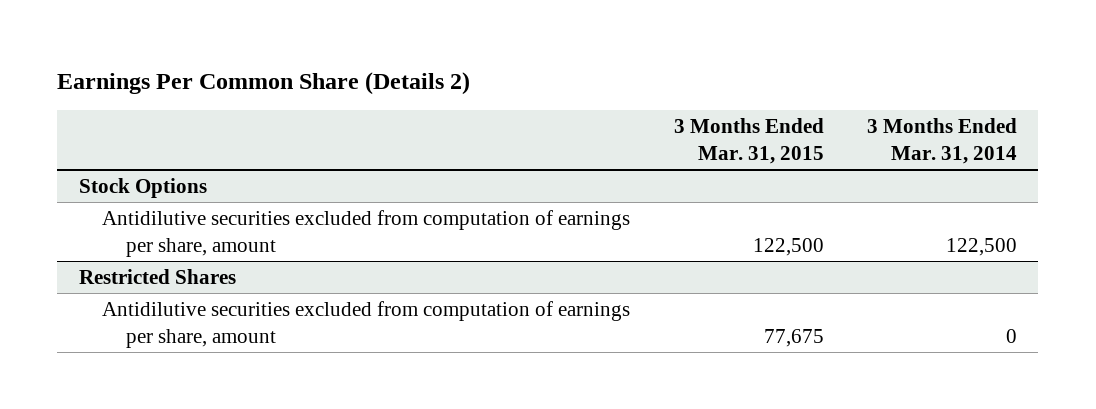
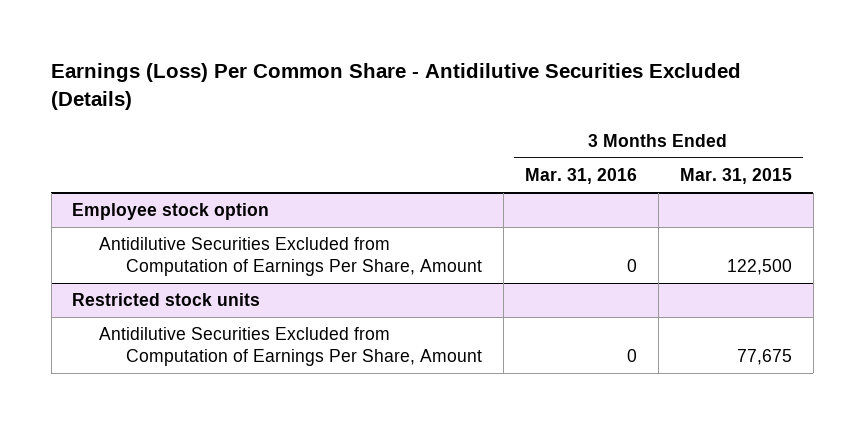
[57,72,471,96] Earnings Per Common Share (Details 2) -> [51,63,742,110] Earnings (Loss) Per Common Share - Antidilutive Securities Excluded (Details)
[866,118,1017,164] 3 Months Ended Mar. 31, 2014 -> none
none -> [525,168,638,185] Mar. 31, 2016
[78,268,236,284] Restricted Shares -> none
[78,177,207,198] Stock Options -> [72,203,270,221] Employee stock option
[102,209,631,257] Antidilutive securities excluded from computation of earnings per share, amount -> [99,237,483,277] Antidilutive Securities Excluded from Computation of Earnings Per Share, Amount
none -> [72,293,261,307] Restricted stock units
[102,300,631,348] Antidilutive securities excluded from computation of earnings per share, amount -> [99,327,483,367] Antidilutive Securities Excluded from Computation of Earnings Per Share, Amount

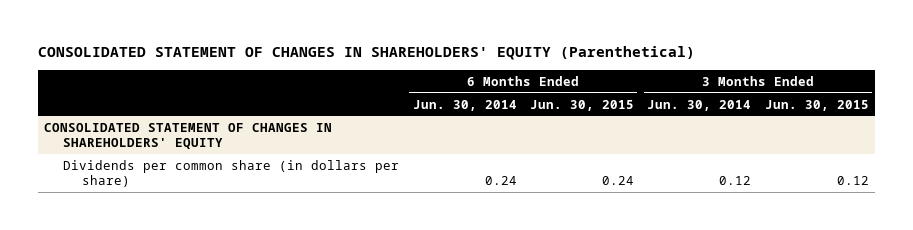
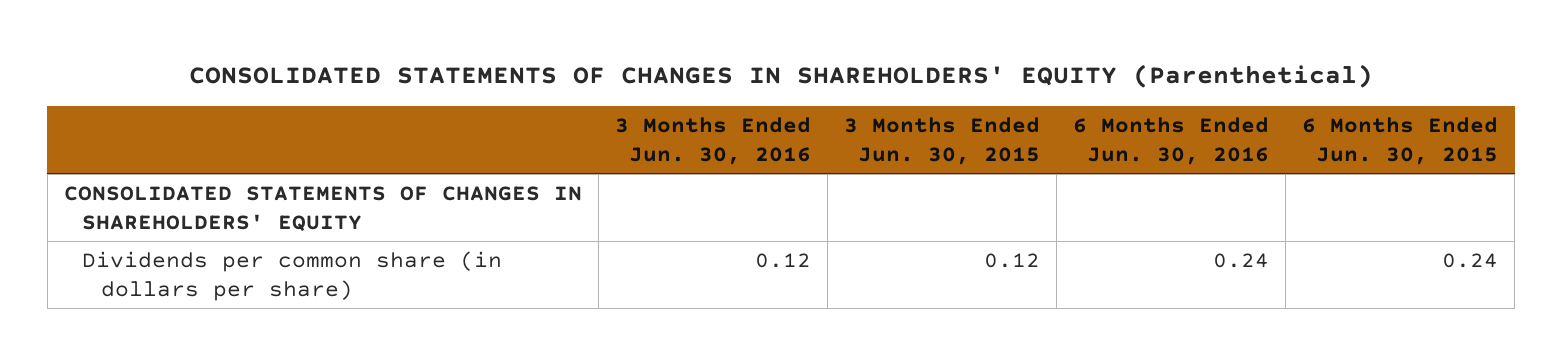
[37,46,695,61] CONSOLIDATED STATEMENT OF CHANGES IN SHAREHOLDERS' EQUITY (Parenthetical) -> [188,63,1373,88] CONSOLIDATED STATEMENTS OF CHANGES IN SHAREHOLDERS' EQUITY (Parenthetical)
[412,99,517,111] Jun. 30, 2014 -> none
[647,99,752,111] Jun. 30, 2014 -> none
none -> [614,117,811,165] 3 Months Ended Jun. 30, 2016
none -> [1073,117,1270,165] 6 Months Ended Jun. 30, 2016
[44,122,333,150] CONSOLIDATED STATEMENT OF CHANGES IN SHAREHOLDERS' EQUITY -> [63,186,582,232] CONSOLIDATED STATEMENTS OF CHANGES IN SHAREHOLDERS' EQUITY

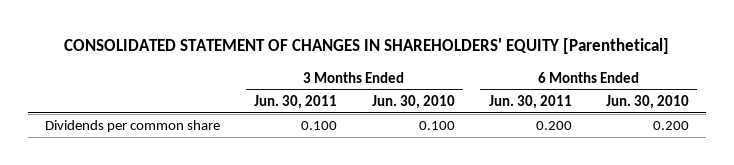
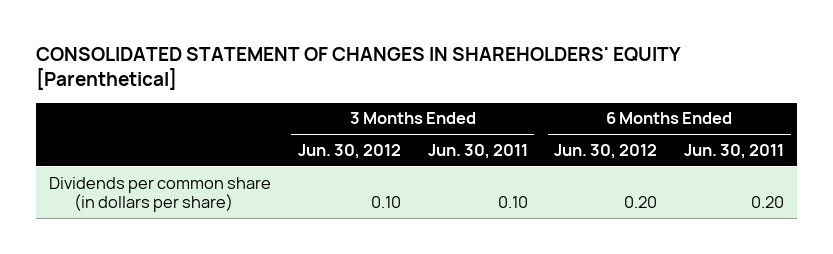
[371,95,455,110] Jun. 30, 2010 -> none
[605,95,689,110] Jun. 30, 2010 -> none
none -> [297,143,401,159] Jun. 30, 2012
none -> [554,143,658,159] Jun. 30, 2012
[45,120,221,133] Dividends per common share -> [49,176,272,213] Dividends per common share (in dollars per share)
[301,121,338,131] 0.100 -> [497,196,528,209] 0.10
[535,121,572,131] 0.200 -> [751,196,785,209] 0.20

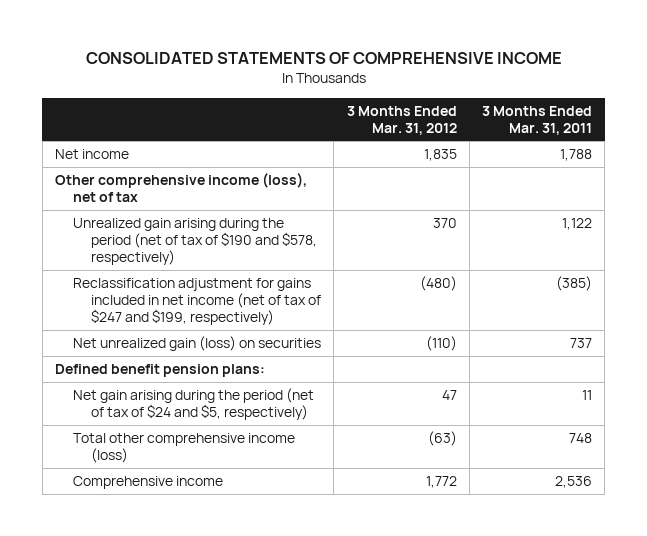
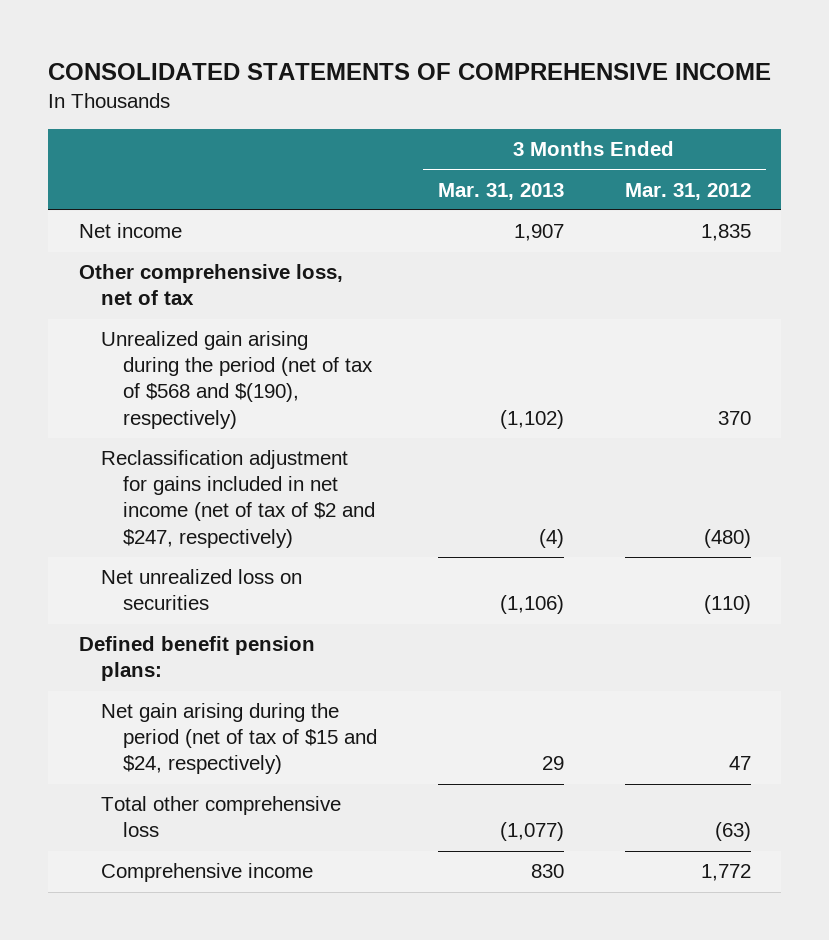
[482,105,593,135] 3 Months Ended Mar. 31, 2011 -> none
none -> [438,182,565,200] Mar. 31, 2013
[55,173,308,202] Other comprehensive income (loss), net of tax -> [78,264,343,306] Other comprehensive loss, net of tax
[73,218,317,265] Unrealized gain arising during the period (net of tax of $190 and $578, respectively) -> [100,331,374,429] Unrealized gain arising during the period (net of tax of $568 and $(190), respectively)
[73,278,321,325] Reclassification adjustment for gains included in net income (net of tax of $247 and $199, respectively) -> [100,450,376,548] Reclassification adjustment for gains included in net income (net of tax of $2 and $247, respectively)
[73,336,322,352] Net unrealized gain (loss) on securities -> [100,569,302,611] Net unrealized loss on securities
[73,388,315,420] Net gain arising during the period (net of tax of $24 and $5, respectively) -> [100,703,378,775] Net gain arising during the period (net of tax of $15 and $24, respectively)
[73,433,296,463] Total other comprehensive income (loss) -> [100,796,341,838] Total other comprehensive loss

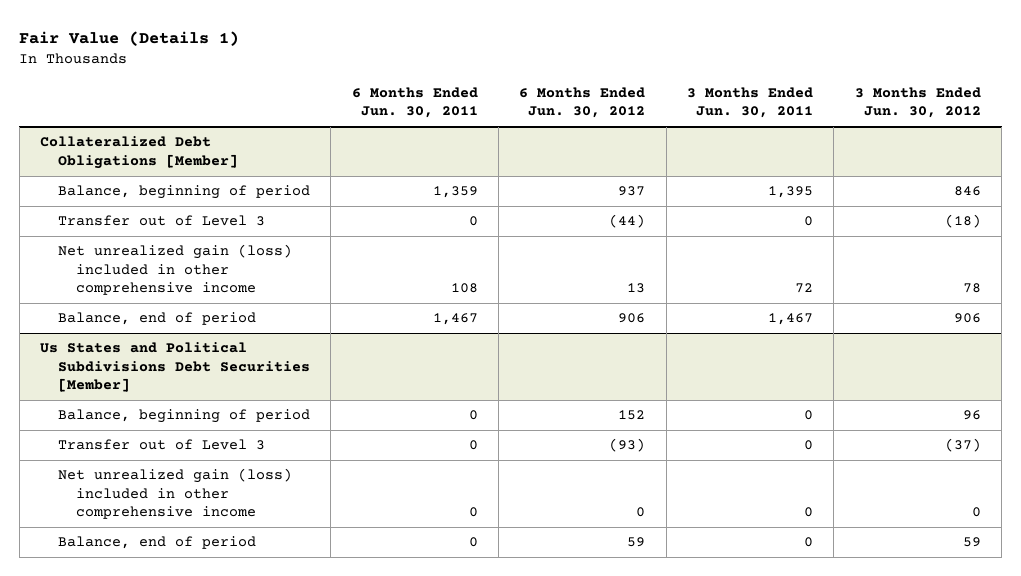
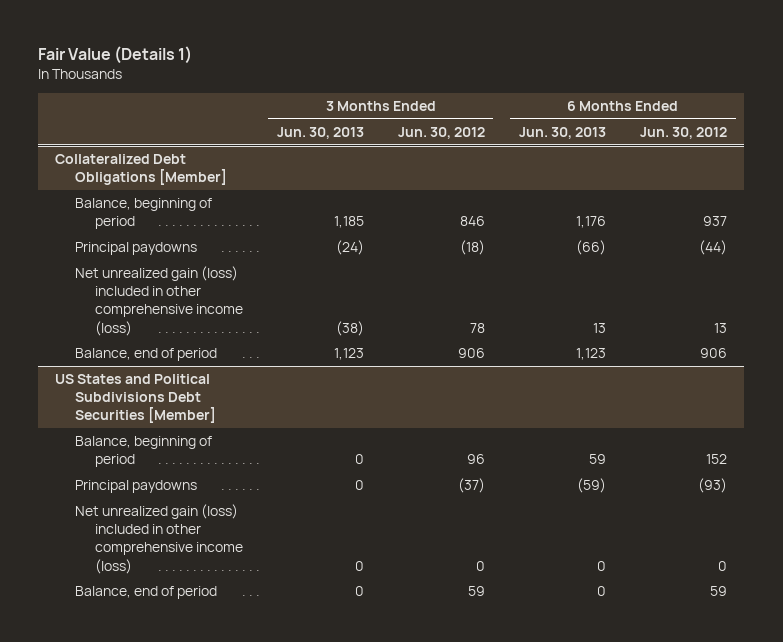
[351,86,478,119] 6 Months Ended Jun. 30, 2011 -> none
[687,86,814,119] 3 Months Ended Jun. 30, 2011 -> none
none -> [276,126,364,139] Jun. 30, 2013
none -> [518,126,606,139] Jun. 30, 2013
[58,215,266,227] Transfer out of Level 3 -> [75,241,198,255] Principal paydowns
[58,244,293,296] Net unrealized gain (loss) included in other comprehensive income -> [75,265,243,336] Net unrealized gain (loss) included in other comprehensive income (loss)
[40,342,311,393] Us States and Political Subdivisions Debt Securities [Member] -> [55,373,217,424] US States and Political Subdivisions Debt Securities [Member]
[58,439,266,451] Transfer out of Level 3 -> [75,479,198,493] Principal paydowns
[58,468,293,520] Net unrealized gain (loss) included in other comprehensive income -> [75,503,243,574] Net unrealized gain (loss) included in other comprehensive income (loss)

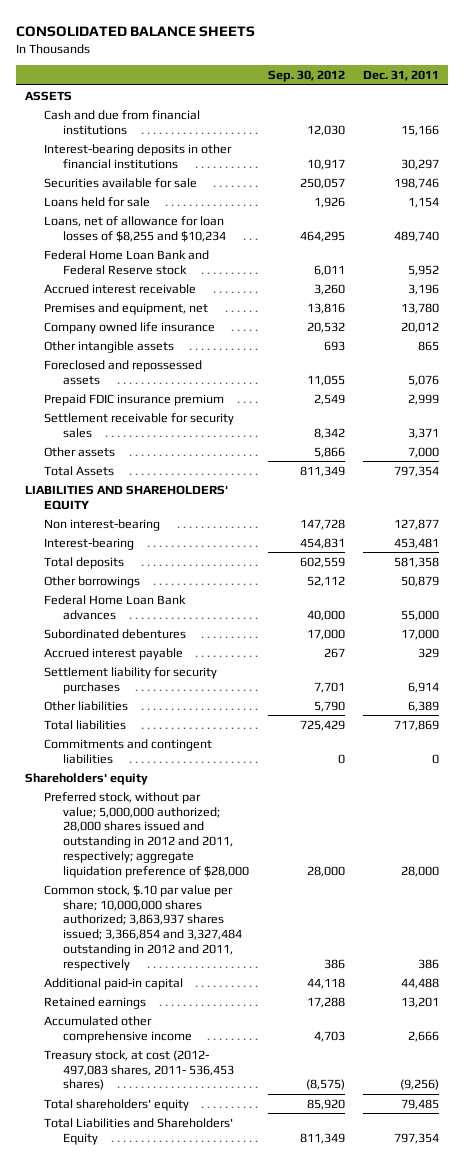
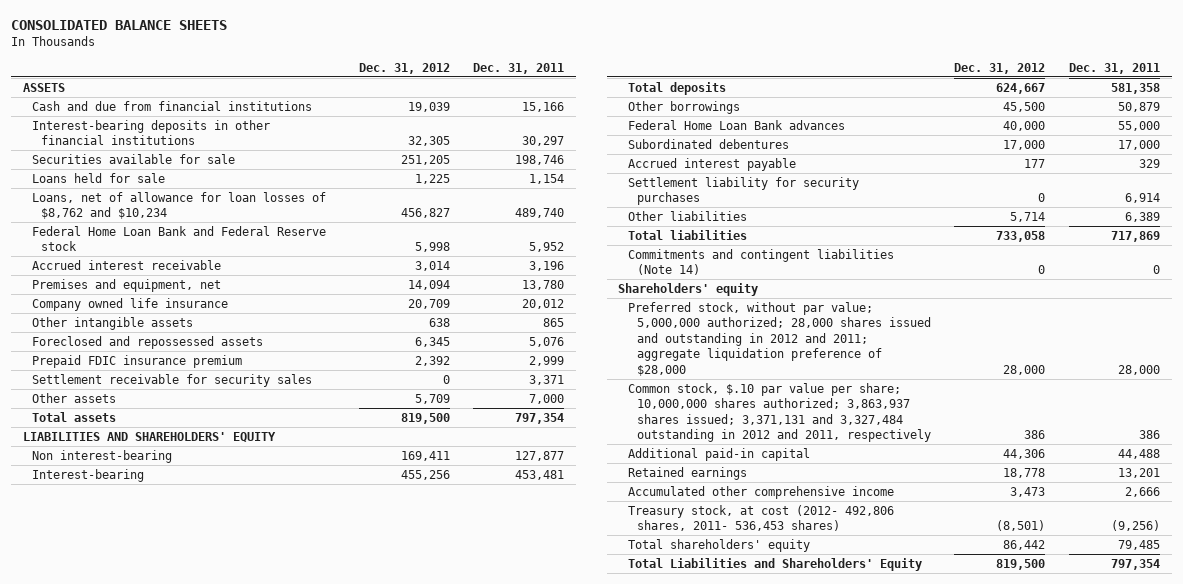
[267,69,345,82] Sep. 30, 2012 -> none
none -> [358,63,450,75] Dec. 31, 2012
[44,215,227,242] Loans, net of allowance for loan losses of $8,255 and $10,234 -> [31,191,326,220] Loans, net of allowance for loan losses of $8,762 and $10,234
[44,465,115,476] Total Assets -> [31,411,116,422] Total assets
[44,738,213,764] Commitments and contingent liabilities -> [627,248,894,276] Commitments and contingent liabilities (Note 14)
[44,791,250,878] Preferred stock, without par value; 5,000,000 authorized; 28,000 shares issued and outstanding in 2012 and 2011, respectively; aggregate liquidation preference of $28,000 -> [627,301,931,376] Preferred stock, without par value; 5,000,000 authorized; 28,000 shares issued and outstanding in 2012 and 2011; aggregate liquidation preference of $28,000
[44,884,243,971] Common stock, $.10 par value per share; 10,000,000 shares authorized; 3,863,937 shares issued; 3,366,854 and 3,327,484 outstanding in 2012 and 2011, respectively -> [627,382,931,443] Common stock, $.10 par value per share; 10,000,000 shares authorized; 3,863,937 shares issued; 3,371,131 and 3,327,484 outstanding in 2012 and 2011, respectively
[44,1049,235,1091] Treasury stock, at cost (2012- 497,083 shares, 2011- 536,453 shares) -> [627,504,894,532] Treasury stock, at cost (2012- 492,806 shares, 2011- 536,453 shares)

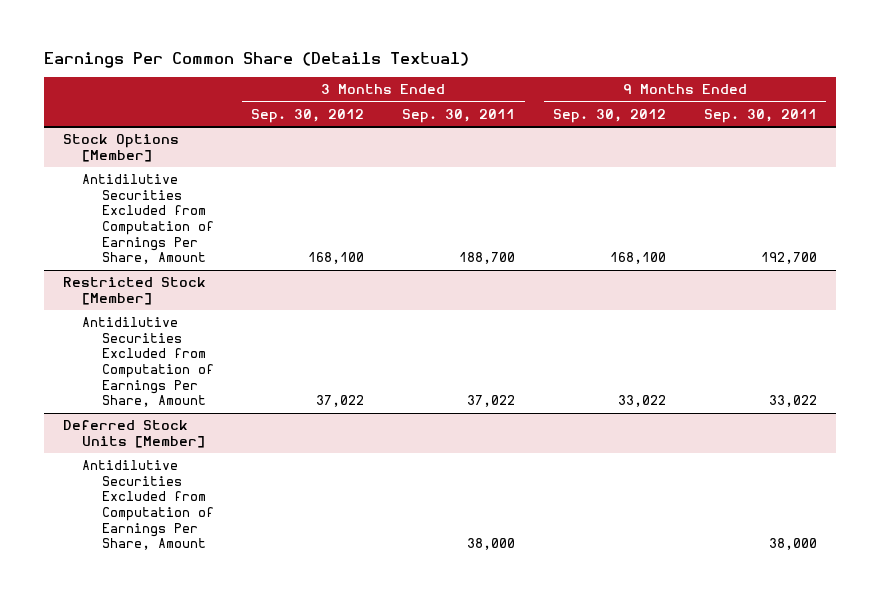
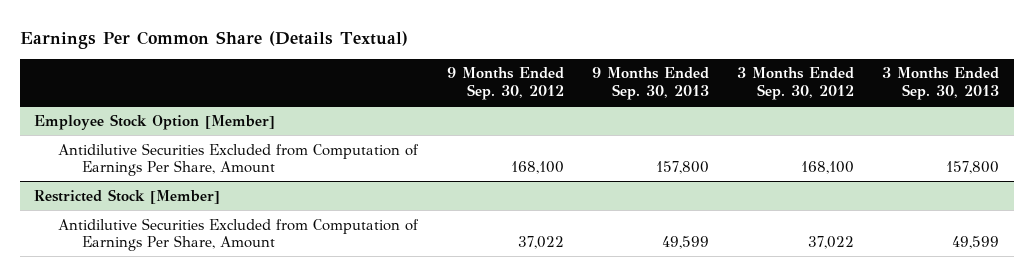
[402,109,516,124] Sep. 30, 2011 -> none
[703,109,817,124] Sep. 30, 2011 -> none
none -> [591,67,709,101] 9 Months Ended Sep. 30, 2013
none -> [882,67,1000,101] 3 Months Ended Sep. 30, 2013
[63,134,180,162] Stock Options [Member] -> [34,113,276,130] Employee Stock Option [Member]
[63,420,206,448] Deferred Stock Units [Member] -> none
[82,460,214,551] Antidilutive Securities Excluded from Computation of Earnings Per Share, Amount -> none
[618,395,667,408] 33,022 -> [517,236,564,250] 37,022

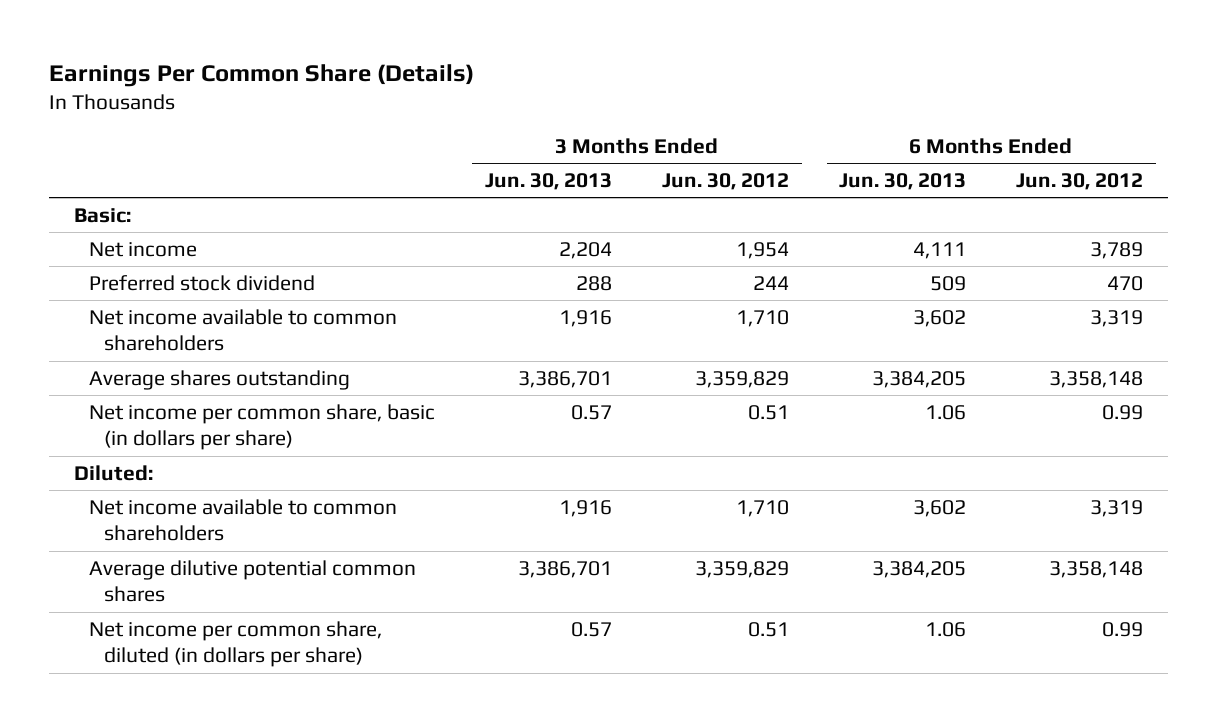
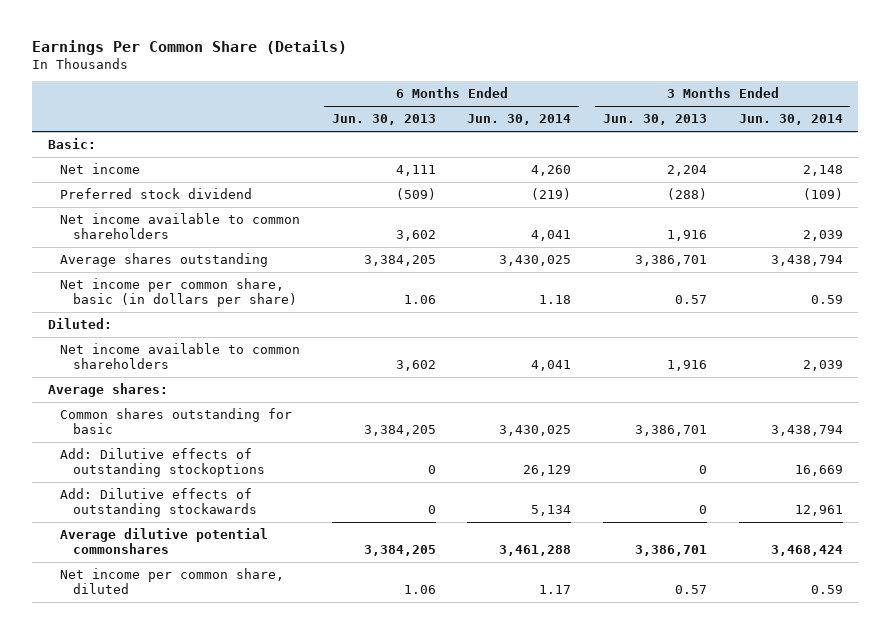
[662,173,790,191] Jun. 30, 2012 -> none
[1016,173,1144,191] Jun. 30, 2012 -> none
none -> [467,114,572,126] Jun. 30, 2014
none -> [738,114,843,126] Jun. 30, 2014
[575,275,612,291] 288 -> [666,188,707,201] (288)
[930,275,967,291] 509 -> [395,188,436,201] (509)
none -> [47,383,168,398] Average shares:
none -> [60,408,293,435] Common shares outstanding for basic
none -> [60,448,265,478] Add: Dilutive effects of outstanding stockoptions
none -> [60,488,257,518] Add: Dilutive effects of outstanding stockawards
[88,559,416,603] Average dilutive potential common shares -> [60,528,269,555] Average dilutive potential commonshares
[88,620,382,668] Net income per common share, diluted (in dollars per share) -> [60,568,285,595] Net income per common share, diluted

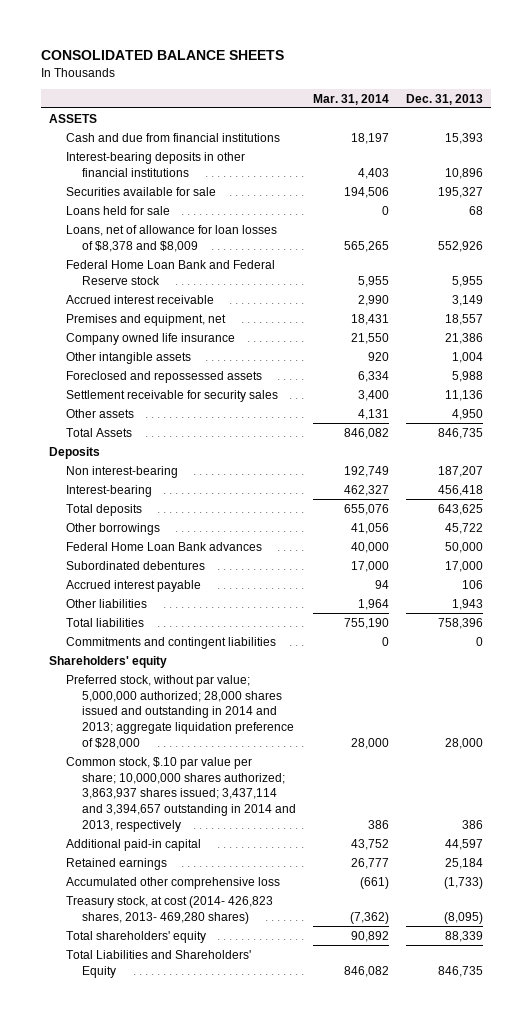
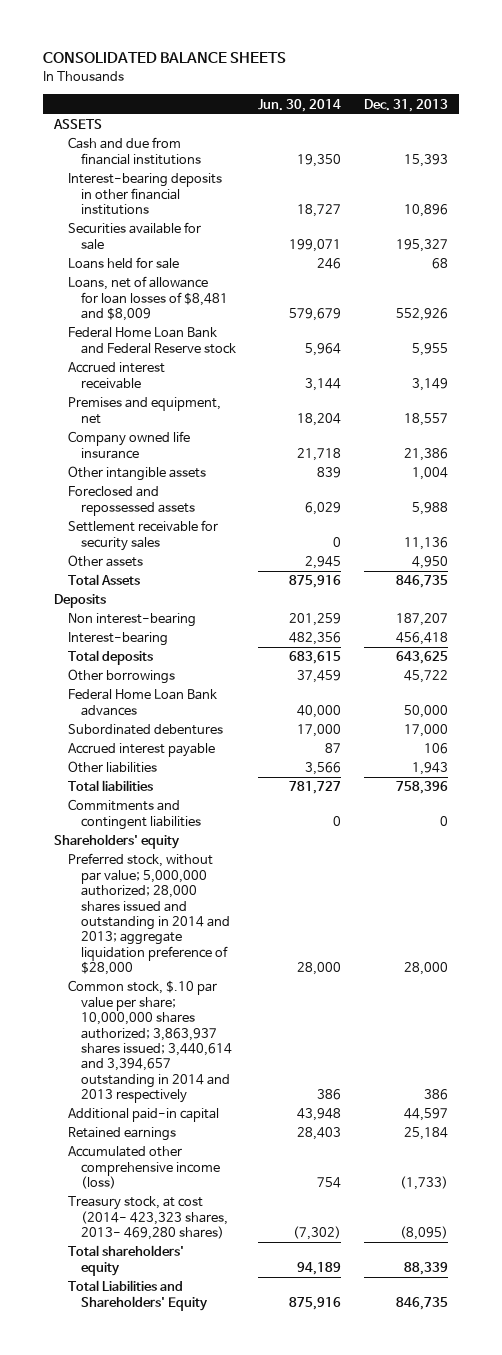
[312,93,389,105] Mar. 31, 2014 -> none
none -> [258,98,342,112] Jun. 30, 2014
[65,224,277,252] Loans, net of allowance for loan losses of $8,378 and $8,009 -> [67,276,228,322] Loans, net of allowance for loan losses of $8,481 and $8,009
[65,756,297,832] Common stock, $.10 par value per share; 10,000,000 shares authorized; 3,863,937 shares issued; 3,437,114 and 3,394,657 outstanding in 2014 and 2013, respectively -> [67,980,232,1104] Common stock, $.10 par value per share; 10,000,000 shares authorized; 3,863,937 shares issued; 3,440,614 and 3,394,657 outstanding in 2014 and 2013 respectively
[65,876,280,889] Accumulated other comprehensive loss -> [67,1146,220,1190] Accumulated other comprehensive income (loss)
[65,895,273,924] Treasury stock, at cost (2014- 426,823 shares, 2013- 469,280 shares) -> [67,1196,228,1241] Treasury stock, at cost (2014- 423,323 shares, 2013- 469,280 shares)

